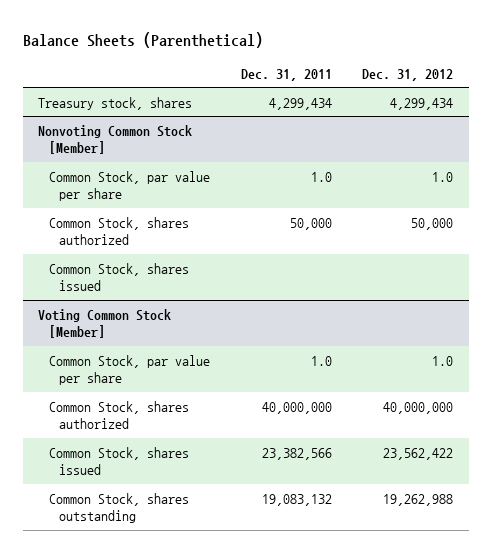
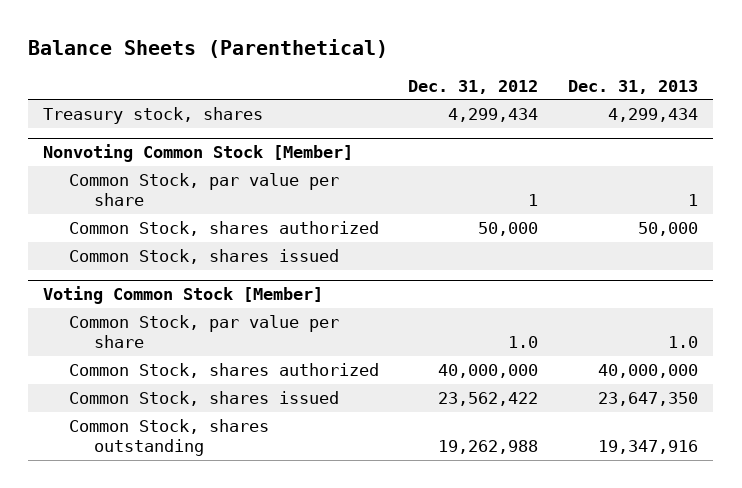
[240,68,332,81] Dec. 31, 2011 -> none
none -> [568,79,699,94] Dec. 31, 2013
[432,171,454,182] 1.0 -> [528,194,539,207] 1

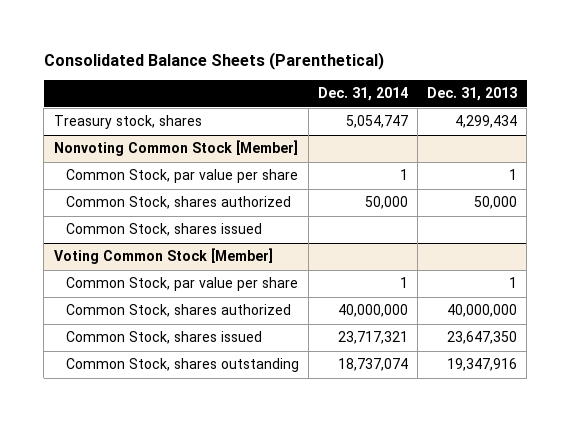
[28,38,389,58] Balance Sheets (Parenthetical) -> [43,51,384,70] Consolidated Balance Sheets (Parenthetical)
[408,79,539,94] Dec. 31, 2012 -> none
none -> [317,87,408,102] Dec. 31, 2014
[668,336,699,349] 1.0 -> [509,277,518,289] 1

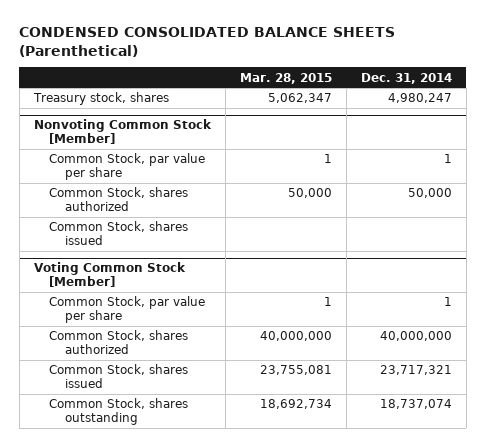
[43,51,384,70] Consolidated Balance Sheets (Parenthetical) -> [19,27,396,57] CONDENSED CONSOLIDATED BALANCE SHEETS (Parenthetical)
[427,87,518,102] Dec. 31, 2013 -> none
none -> [239,72,332,84] Mar. 28, 2015
[345,115,408,129] 5,054,747 -> [387,93,452,104] 4,980,247

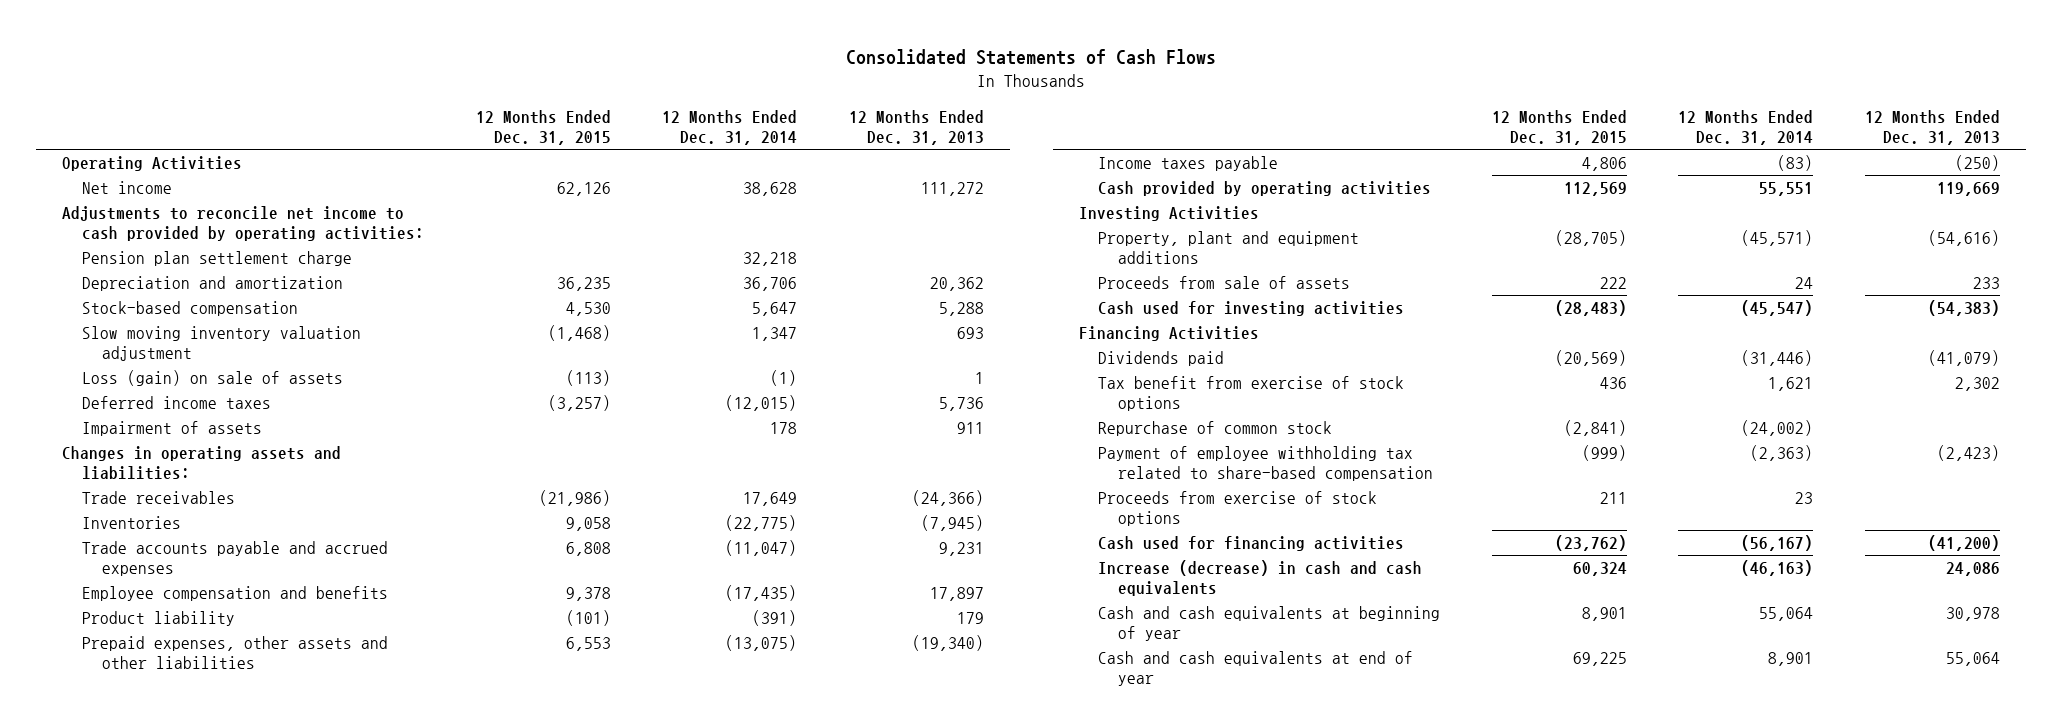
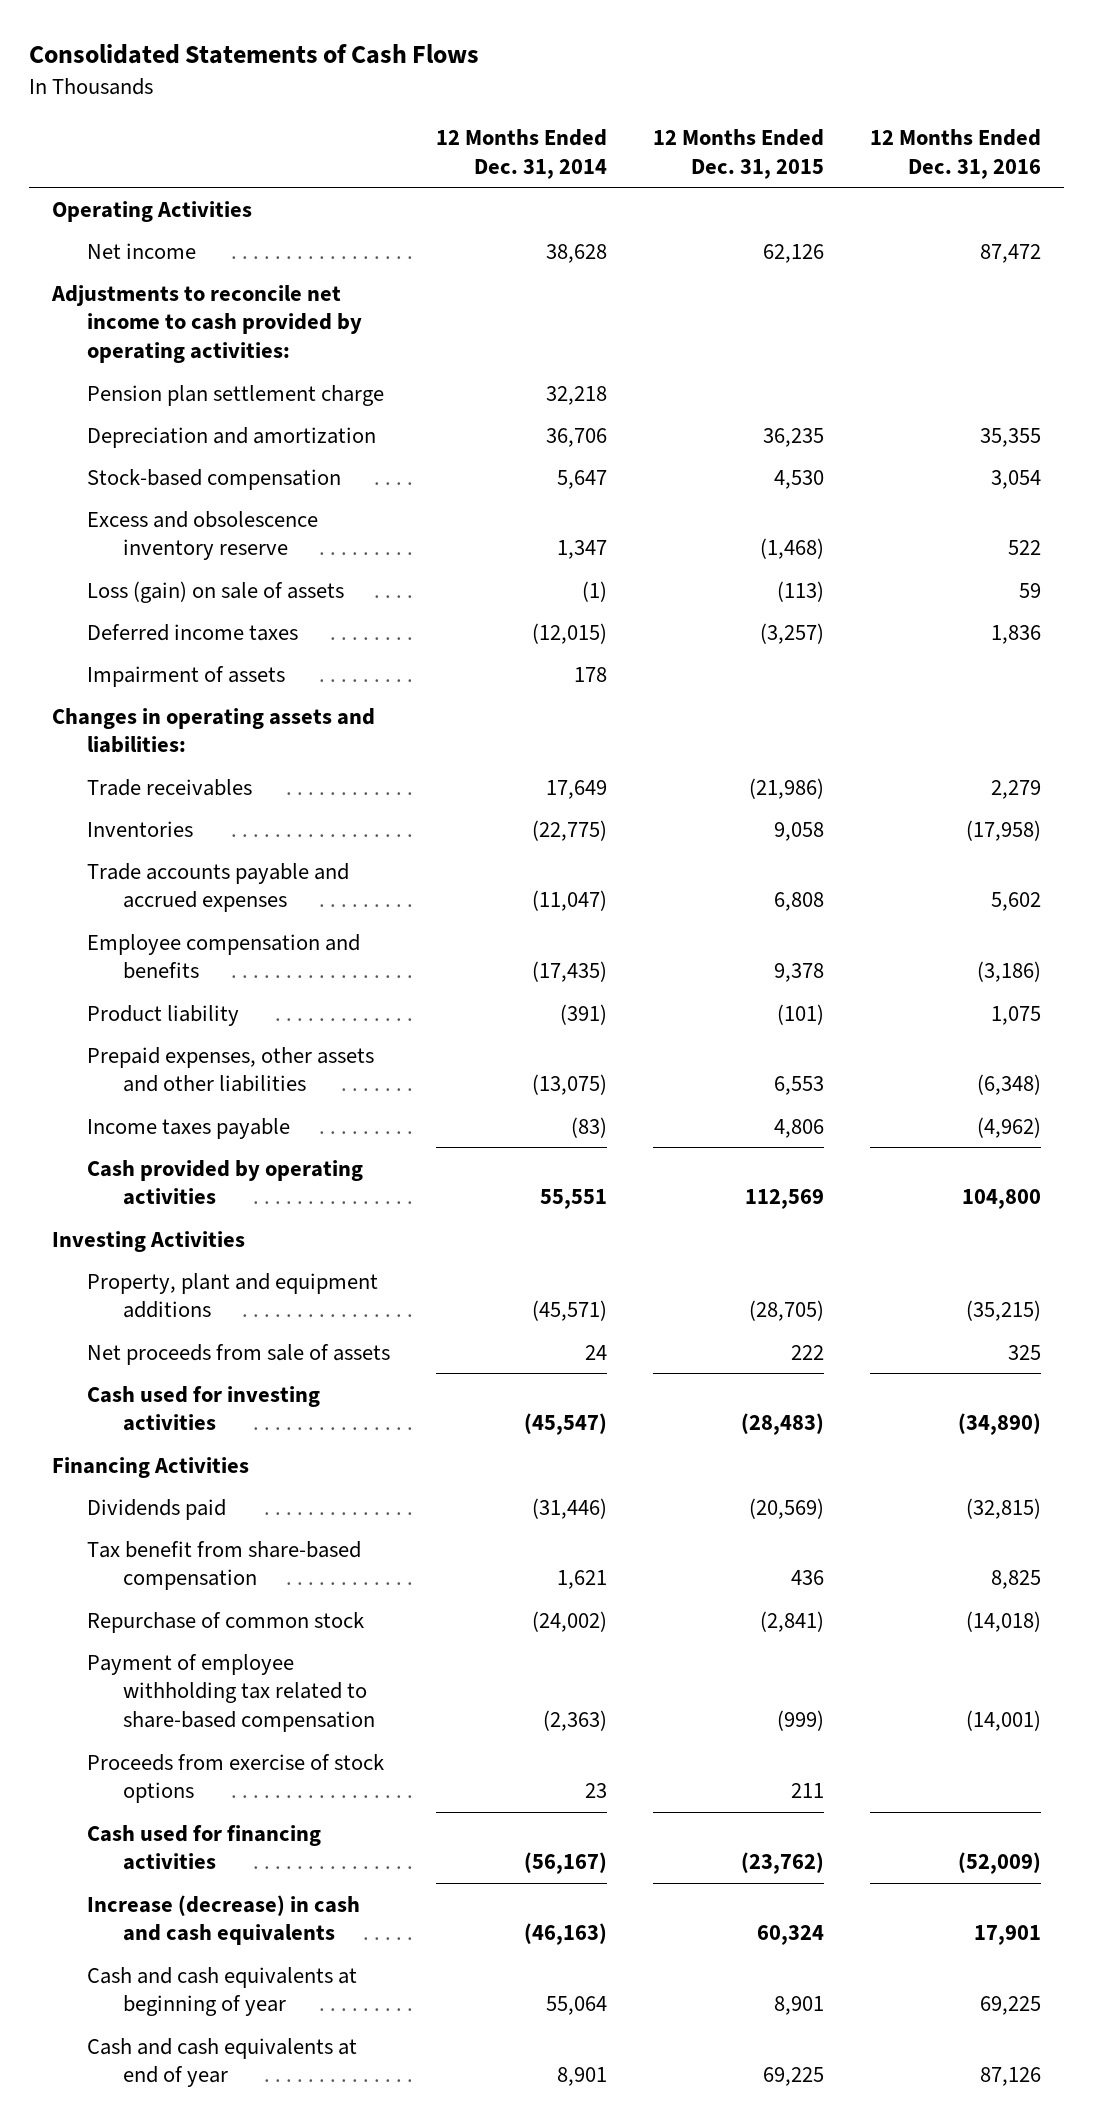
[848,109,984,145] 12 Months Ended Dec. 31, 2013 -> none
none -> [870,128,1042,179] 12 Months Ended Dec. 31, 2016
[81,326,361,362] Slow moving inventory valuation adjustment -> [87,510,319,561] Excess and obsolescence inventory reserve
[1098,276,1351,290] Proceeds from sale of assets -> [87,1343,391,1365] Net proceeds from sale of assets
[1098,376,1405,412] Tax benefit from exercise of stock options -> [87,1540,362,1591] Tax benefit from share-based compensation

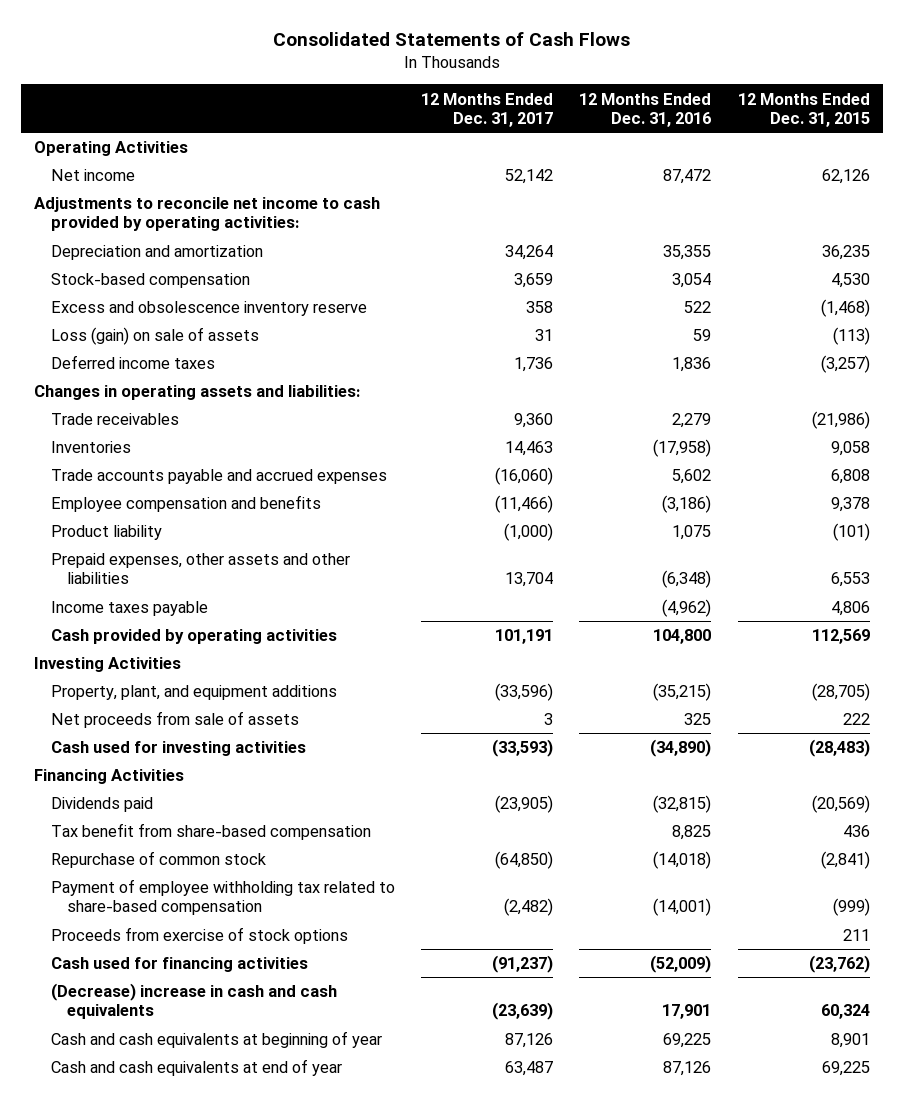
[436,128,608,179] 12 Months Ended Dec. 31, 2014 -> none
none -> [421,92,554,127] 12 Months Ended Dec. 31, 2017
[87,384,385,406] Pension plan settlement charge -> none
[87,665,286,687] Impairment of assets -> none
[87,1272,379,1319] Property, plant and equipment additions -> [50,685,337,701] Property, plant, and equipment additions
[87,1894,361,1946] Increase (decrease) in cash and cash equivalents -> [50,983,337,1020] (Decrease) increase in cash and cash equivalents

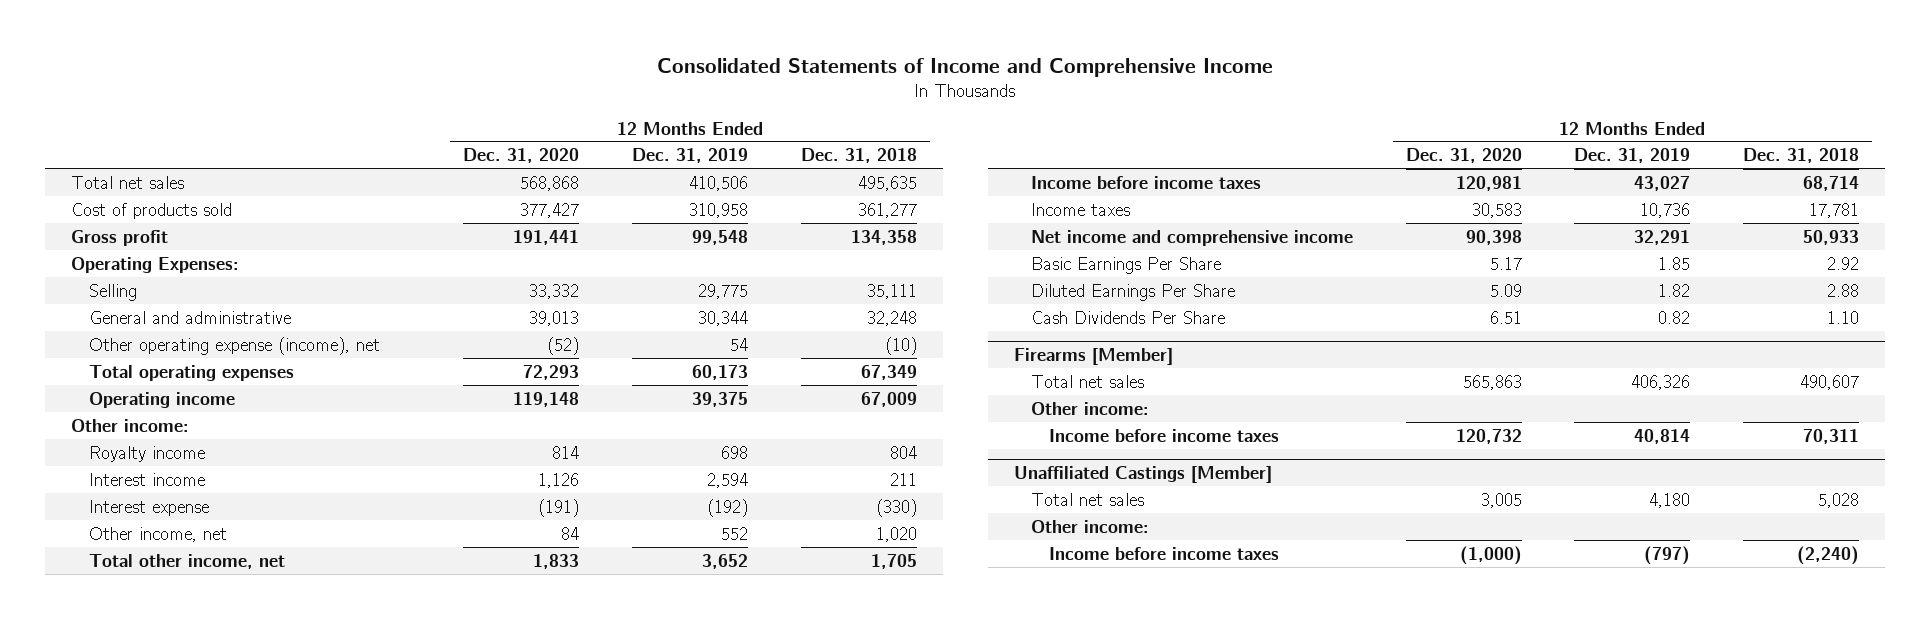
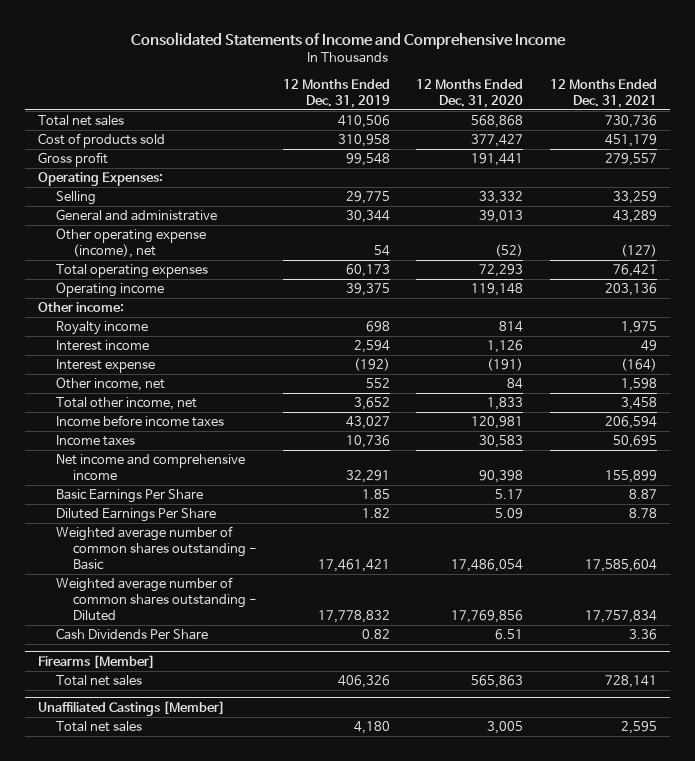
[800,148,917,164] Dec. 31, 2018 -> none
none -> [549,78,657,108] 12 Months Ended Dec. 31, 2021
none -> [55,526,258,570] Weighted average number of common shares outstanding - Basic
none -> [55,577,258,621] Weighted average number of common shares outstanding - Diluted
[1031,401,1150,415] Other income: -> none
[1048,428,1279,442] Income before income taxes -> none
[1031,519,1150,533] Other income: -> none
[1048,546,1279,560] Income before income taxes -> none

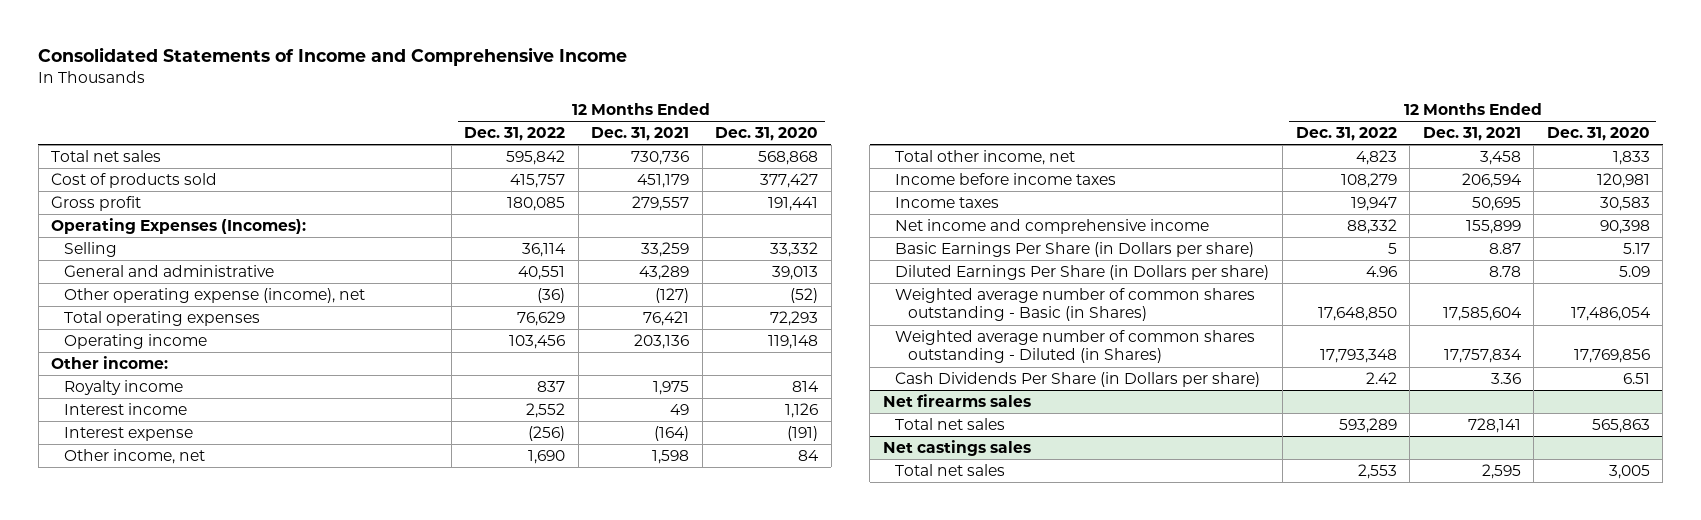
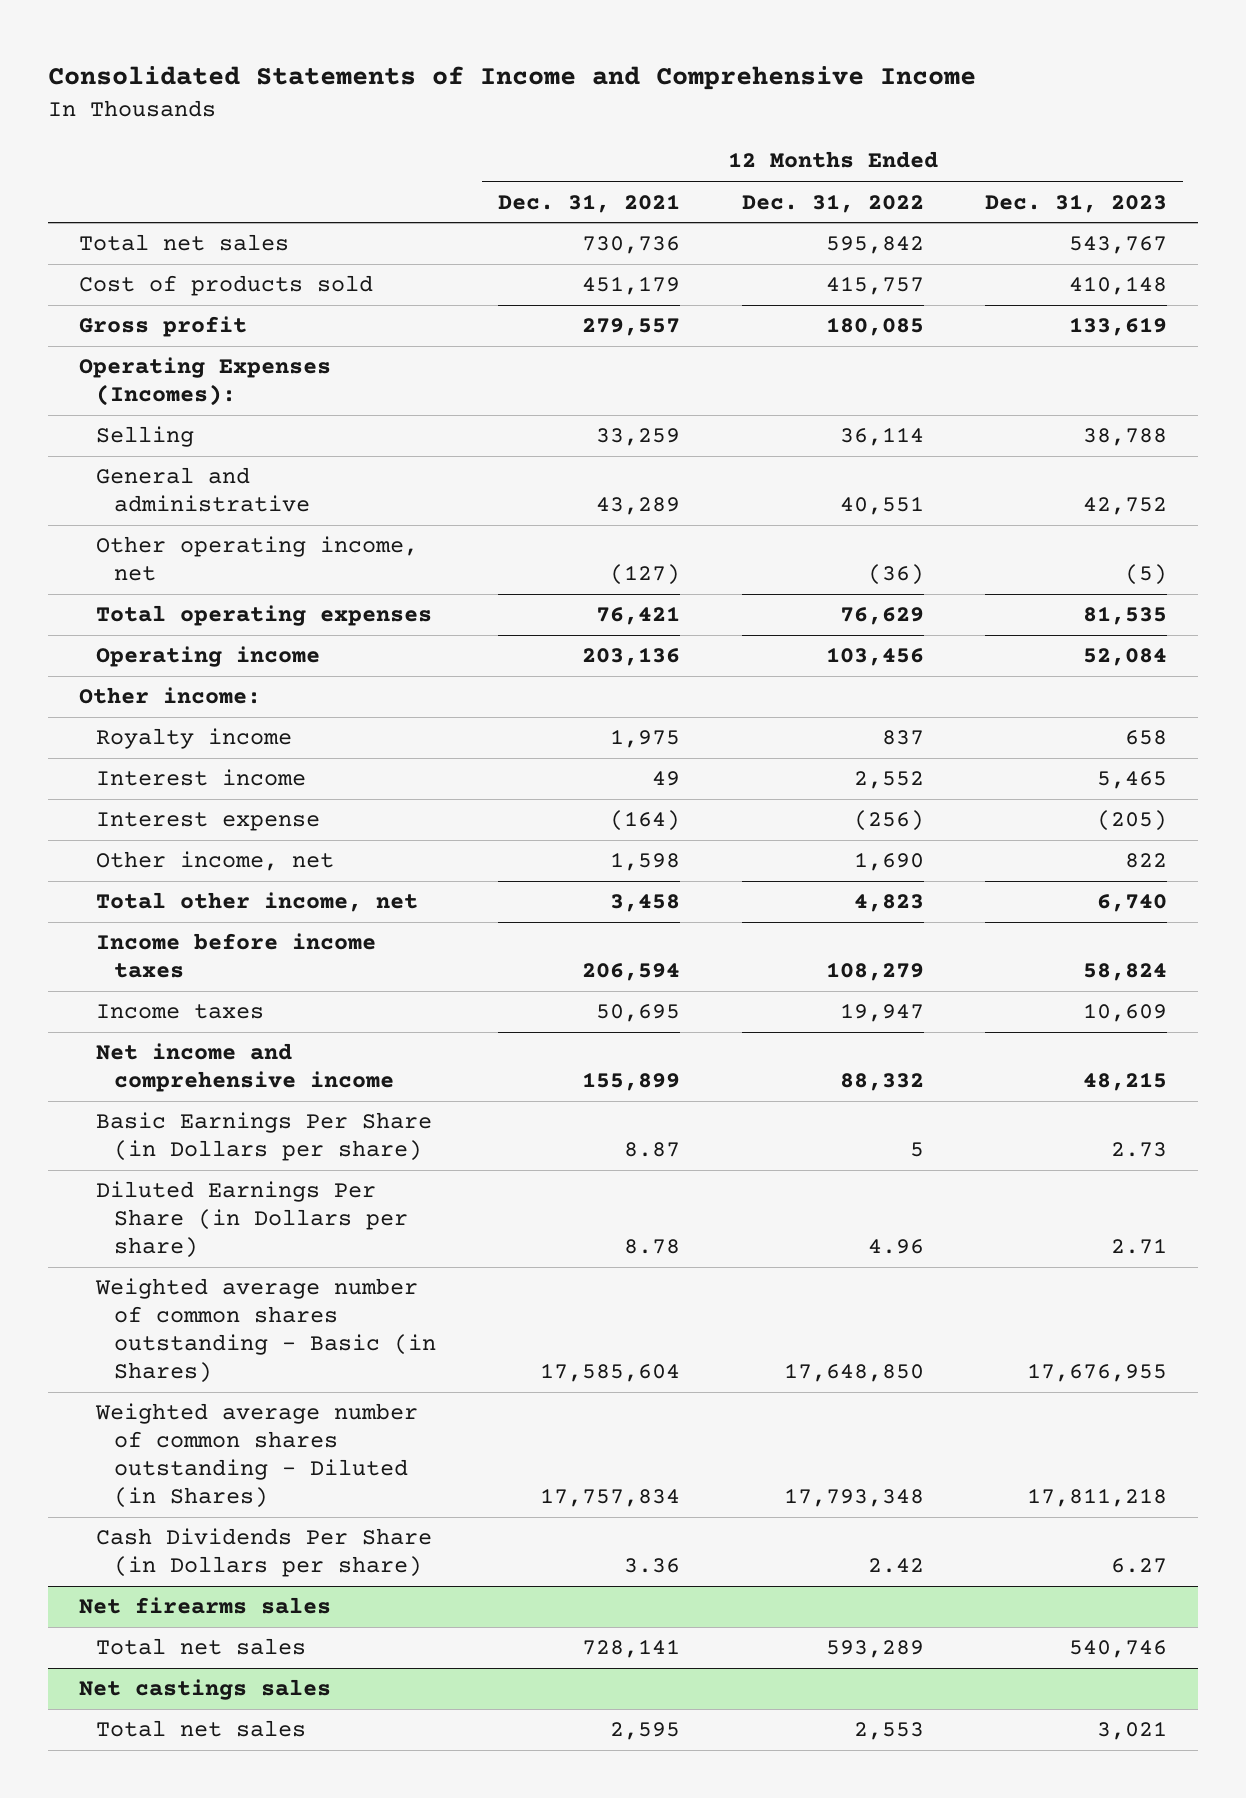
[715,126,819,141] Dec. 31, 2020 -> none
none -> [985,193,1168,213] Dec. 31, 2023
[64,287,366,303] Other operating expense (income), net -> [96,536,419,582] Other operating income, net

